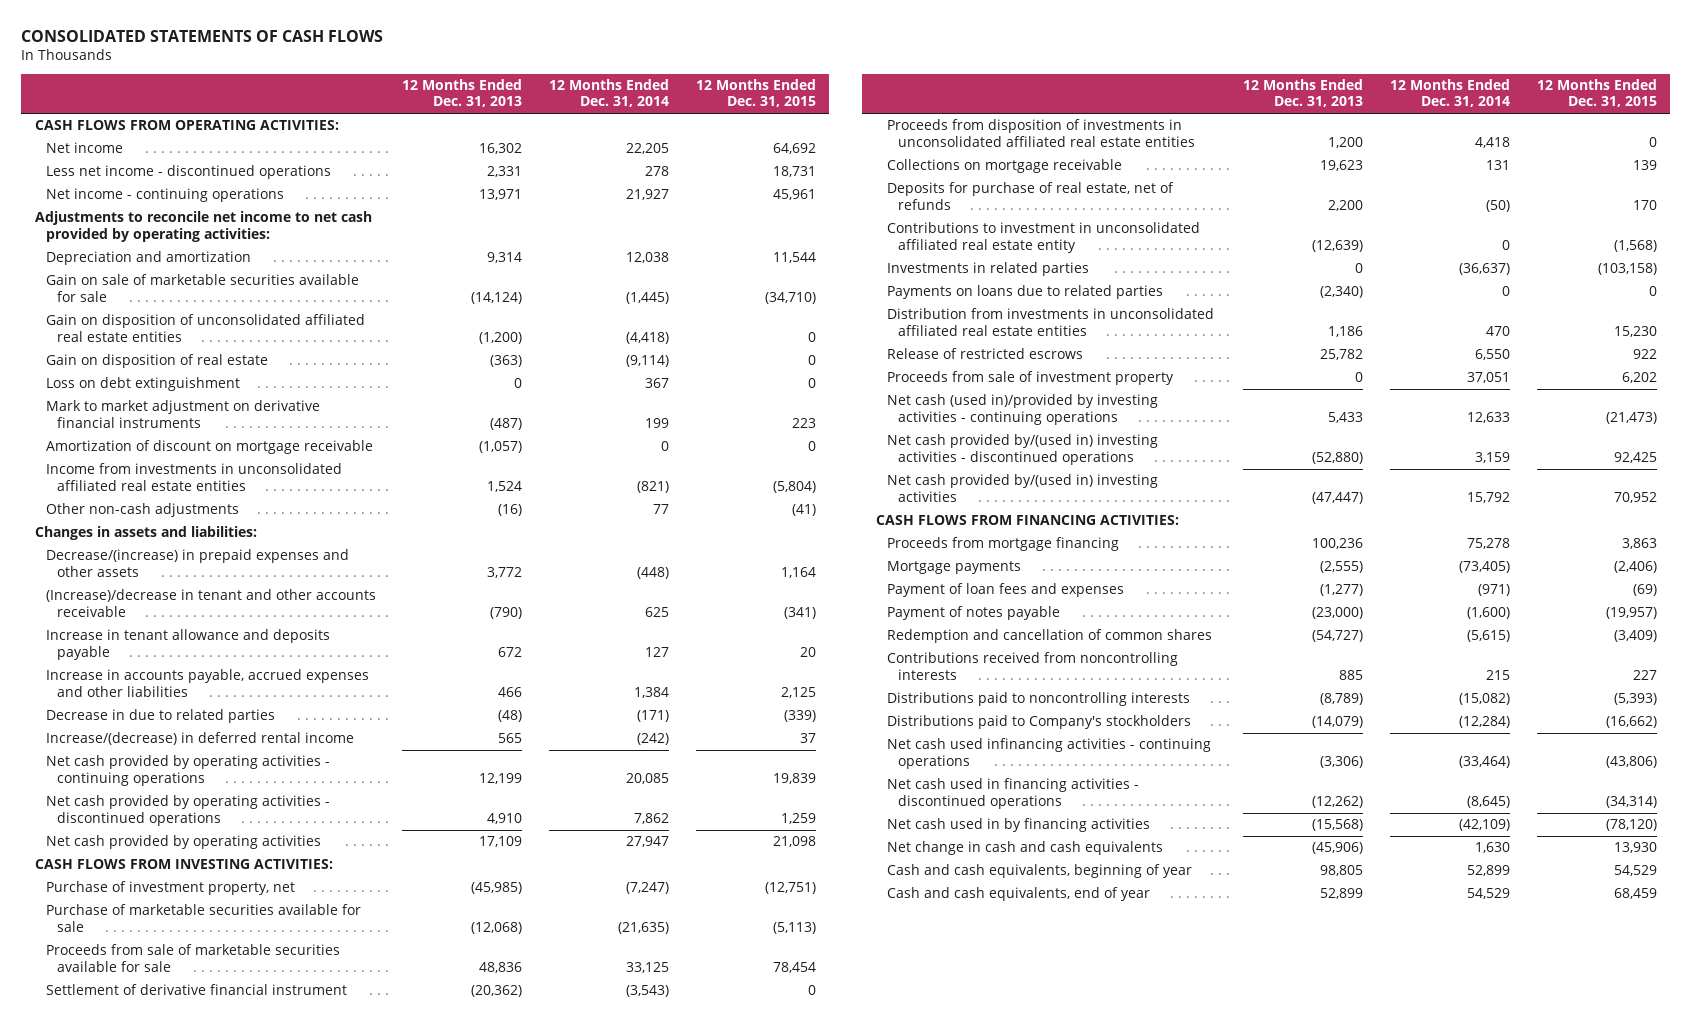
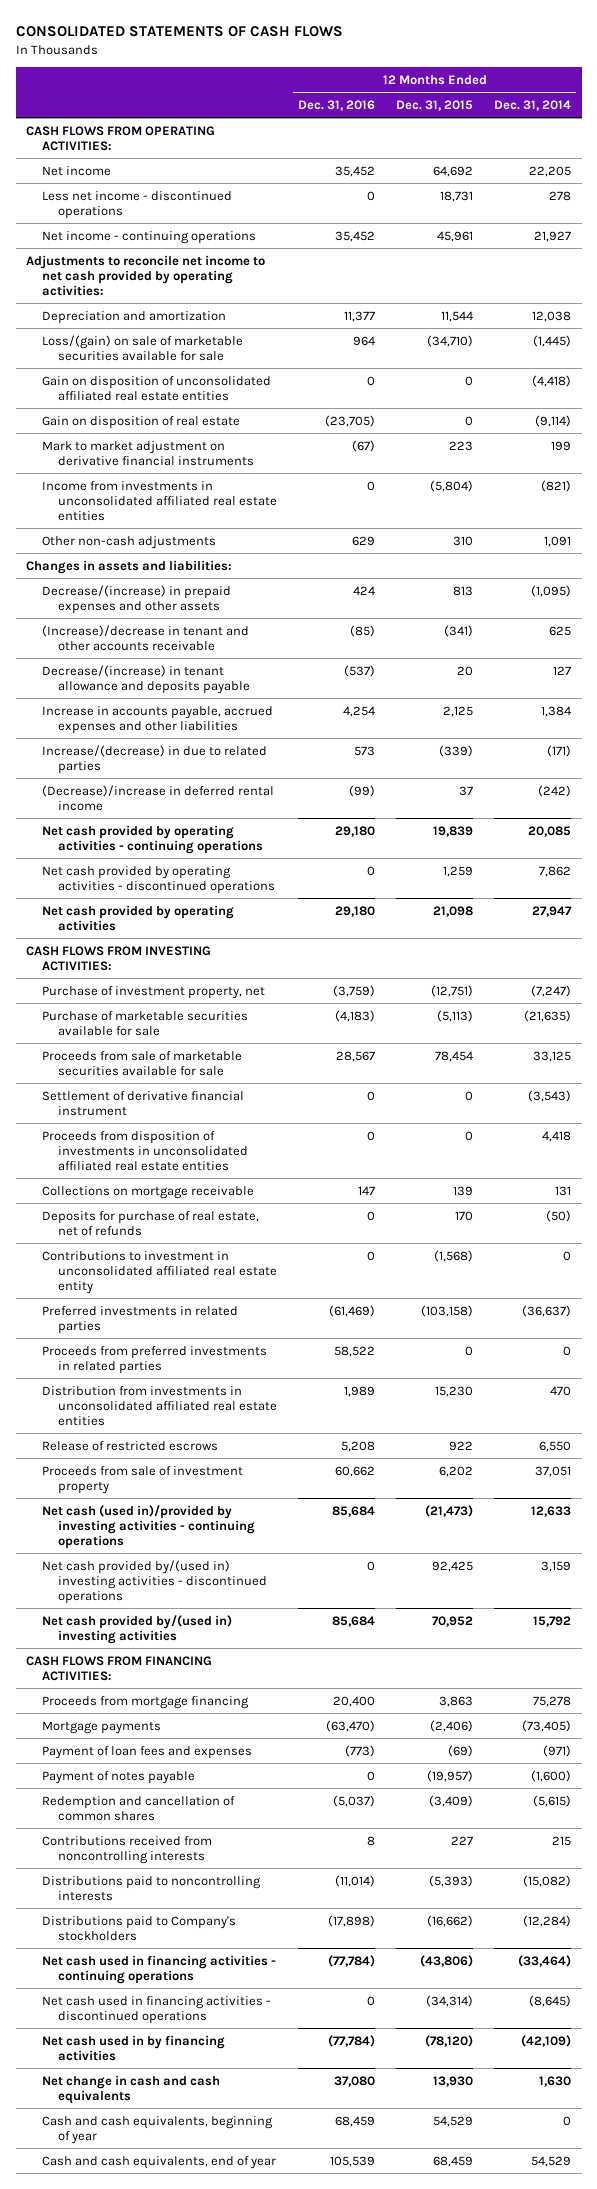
[402,78,523,108] 12 Months Ended Dec. 31, 2013 -> none
none -> [298,99,376,111] Dec. 31, 2016
[45,274,359,302] Gain on sale of marketable securities available for sale -> [42,334,244,361] Loss/(gain) on sale of marketable securities available for sale
[45,377,240,392] Loss on debt extinguishment -> none
[45,440,373,455] Amortization of discount on mortgage receivable -> none
[652,504,669,515] 77 -> [544,535,572,547] 1,091
[791,504,816,517] (41) -> [453,535,474,546] 310
[636,566,669,579] (448) -> [531,584,572,597] (1,095)
[780,566,816,578] 1,164 -> [453,585,474,596] 813
[45,629,330,660] Increase in tenant allowance and deposits payable -> [42,664,251,694] Decrease/(increase) in tenant allowance and deposits payable
[45,709,275,724] Decrease in due to related parties -> [42,744,268,774] Increase/(decrease) in due to related parties
[45,732,354,746] Increase/(decrease) in deferred rental income -> [42,784,275,811] (Decrease)/increase in deferred rental income
[886,285,1163,300] Payments on loans due to related parties -> none
[886,262,1089,277] Investments in related parties -> [42,1305,239,1334] Preferred investments in related parties
none -> [42,1345,268,1374] Proceeds from preferred investments in related parties
[886,738,1211,769] Net cash used infinancing activities - continuing operations -> [42,1954,277,1984] Net cash used in financing activities - continuing operations
[1466,865,1510,877] 52,899 -> [563,2115,572,2126] 0

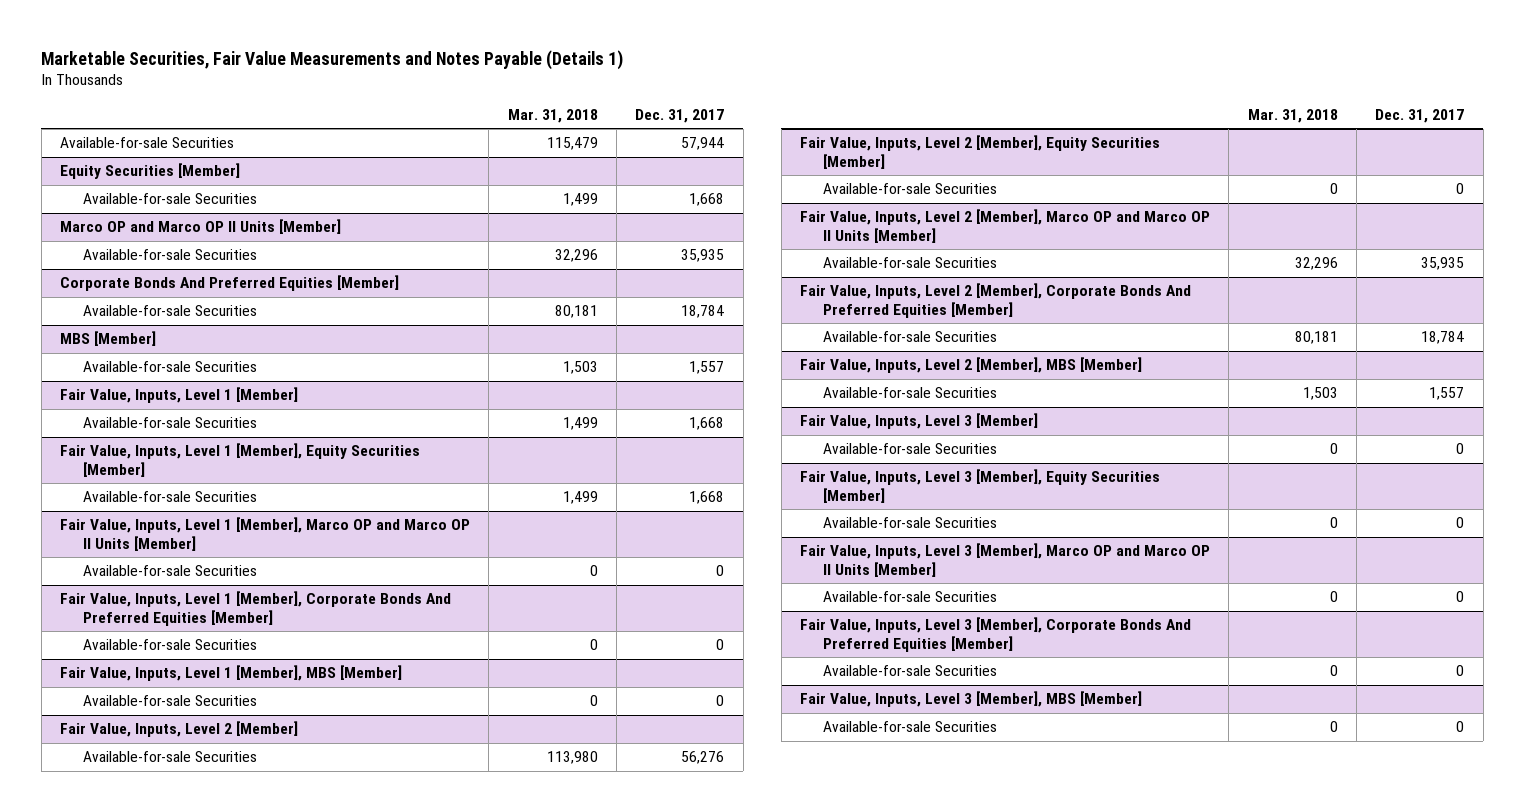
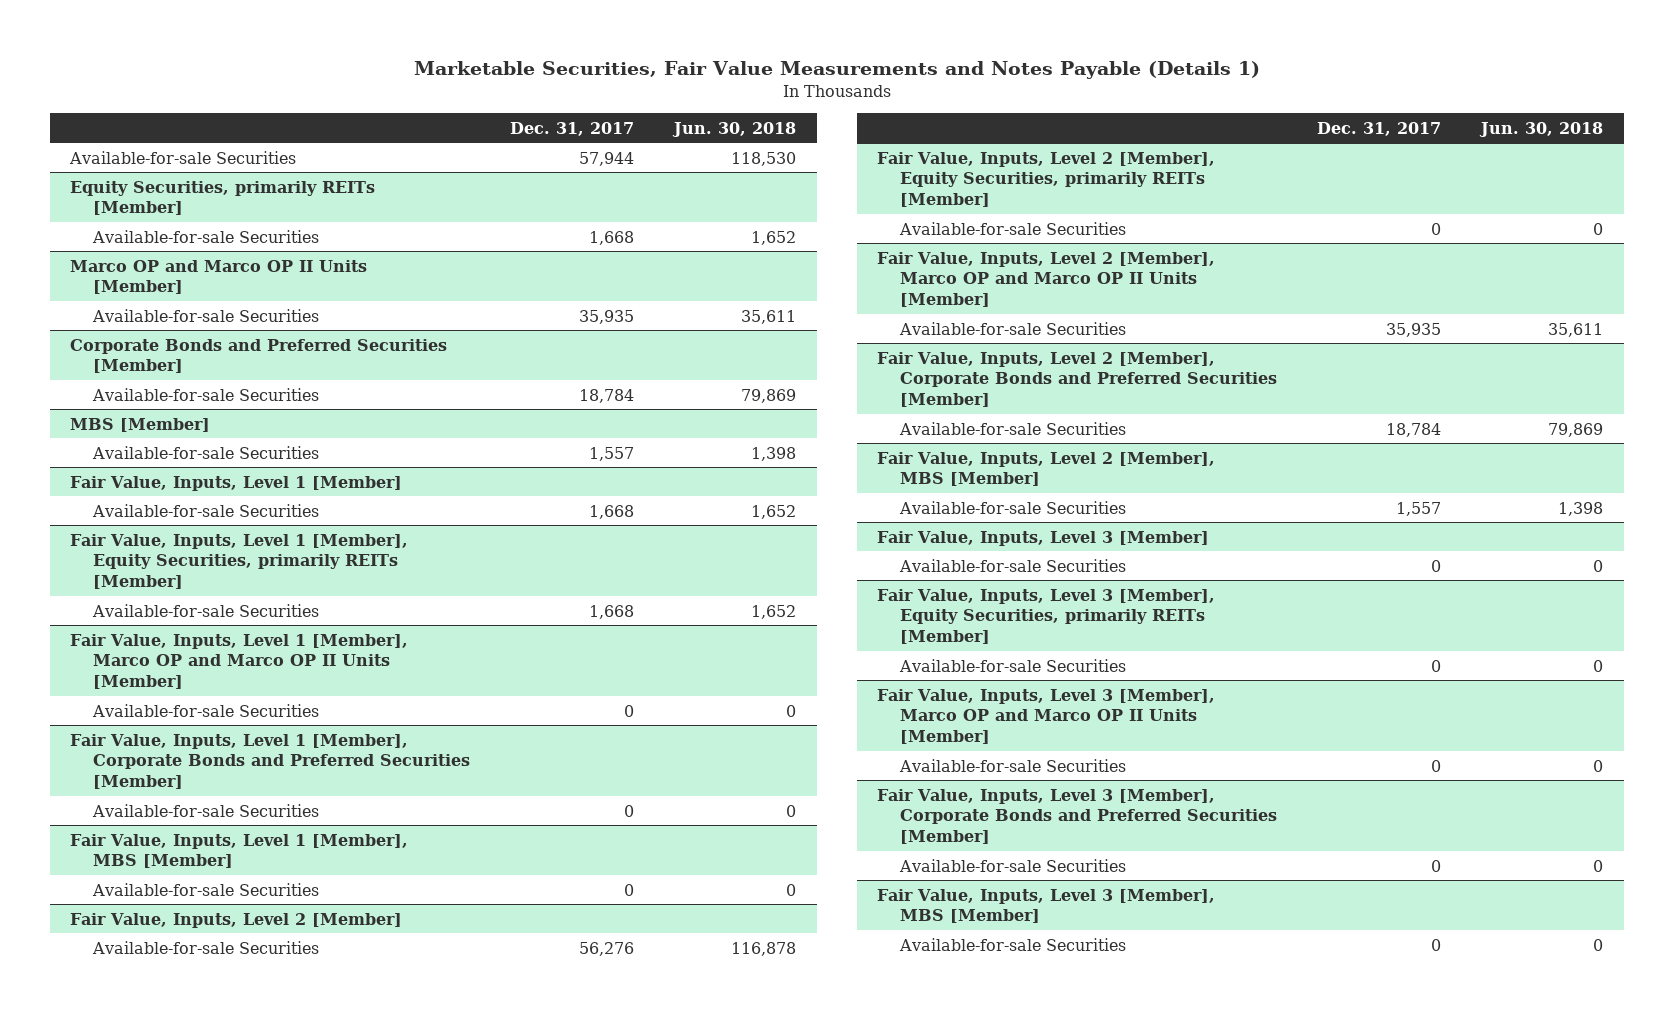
[507,109,598,124] Mar. 31, 2018 -> none
none -> [672,121,797,137] Jun. 30, 2018
[59,163,240,180] Equity Securities [Member] -> [70,180,376,216] Equity Securities, primarily REITs [Member]
[59,275,399,292] Corporate Bonds And Preferred Equities [Member] -> [70,338,448,374] Corporate Bonds and Preferred Securities [Member]
[59,443,420,477] Fair Value, Inputs, Level 1 [Member], Equity Securities [Member] -> [70,533,409,589] Fair Value, Inputs, Level 1 [Member], Equity Securities, primarily REITs [Member]
[59,591,451,626] Fair Value, Inputs, Level 1 [Member], Corporate Bonds And Preferred Equities [Member] -> [70,733,470,789] Fair Value, Inputs, Level 1 [Member], Corporate Bonds and Preferred Securities [Member]
[800,135,1161,169] Fair Value, Inputs, Level 2 [Member], Equity Securities [Member] -> [877,151,1216,207] Fair Value, Inputs, Level 2 [Member], Equity Securities, primarily REITs [Member]
[800,283,1192,318] Fair Value, Inputs, Level 2 [Member], Corporate Bonds And Preferred Equities [Member] -> [877,351,1277,407] Fair Value, Inputs, Level 2 [Member], Corporate Bonds and Preferred Securities [Member]
[800,469,1161,503] Fair Value, Inputs, Level 3 [Member], Equity Securities [Member] -> [877,588,1216,644] Fair Value, Inputs, Level 3 [Member], Equity Securities, primarily REITs [Member]
[800,617,1192,652] Fair Value, Inputs, Level 3 [Member], Corporate Bonds And Preferred Equities [Member] -> [877,788,1277,844] Fair Value, Inputs, Level 3 [Member], Corporate Bonds and Preferred Securities [Member]

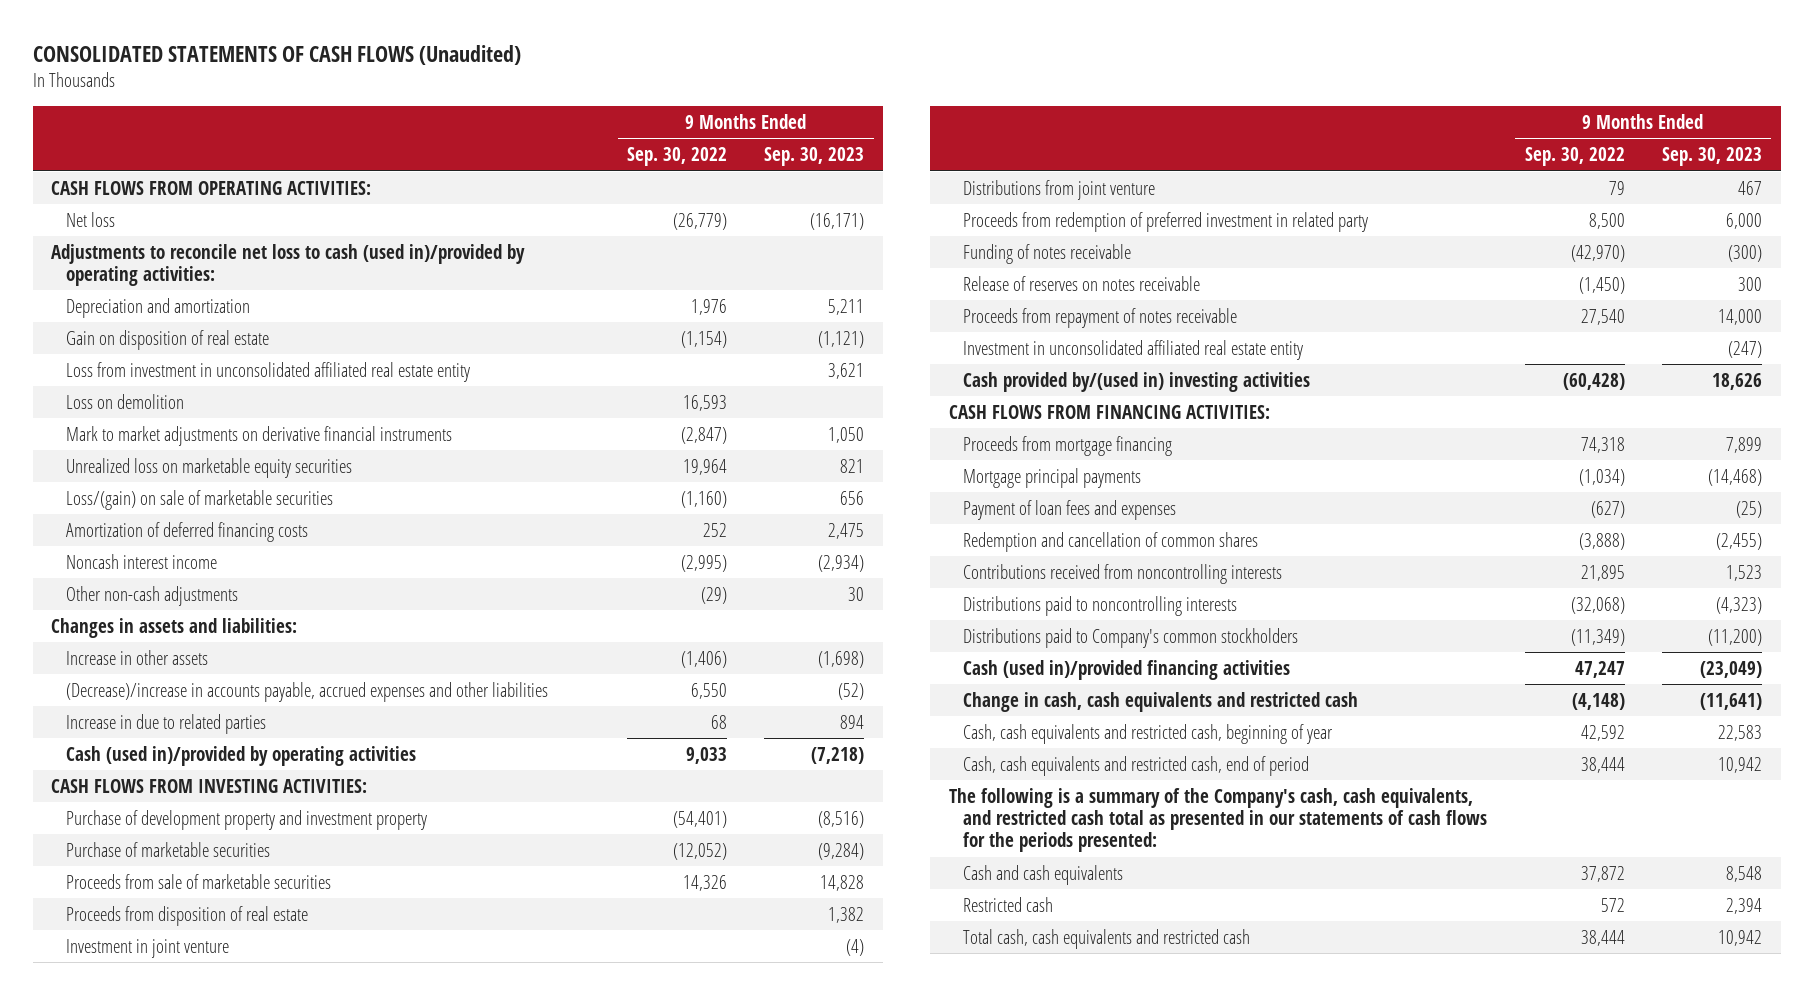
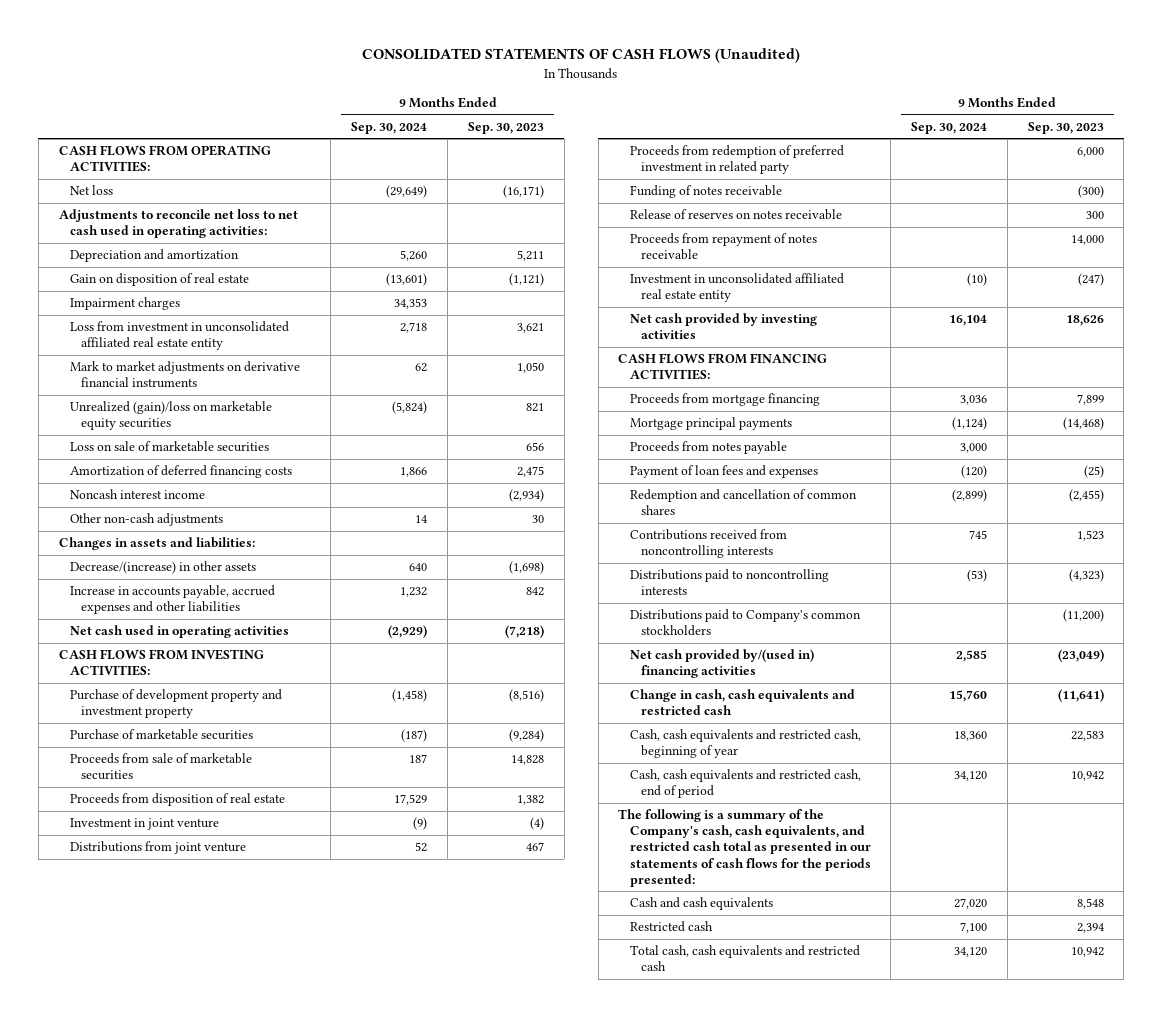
[626,147,727,167] Sep. 30, 2022 -> none
none -> [351,122,428,135] Sep. 30, 2024
[51,243,526,287] Adjustments to reconcile net loss to cash (used in)/provided by operating activities: -> [58,209,298,239] Adjustments to reconcile net loss to net cash used in operating activities:
none -> [69,297,180,311] Impairment charges
[65,393,184,409] Loss on demolition -> none
[65,457,352,478] Unrealized loss on marketable equity securities -> [69,401,272,431] Unrealized (gain)/loss on marketable equity securities
[65,489,333,510] Loss/(gain) on sale of marketable securities -> [69,441,269,453] Loss on sale of marketable securities
[65,713,266,734] Increase in due to related parties -> none
[65,649,208,665] Increase in other assets -> [69,561,256,575] Decrease/(increase) in other assets
[65,681,548,702] (Decrease)/increase in accounts payable, accrued expenses and other liabilities -> [69,585,275,615] Increase in accounts payable, accrued expenses and other liabilities
[838,682,865,700] (52) -> [525,587,544,597] 842
[65,745,416,766] Cash (used in)/provided by operating activities -> [69,625,289,639] Net cash used in operating activities
[963,371,1311,392] Cash provided by/(used in) investing activities -> [629,313,817,340] Net cash provided by investing activities
none -> [629,441,787,455] Proceeds from notes payable
[963,659,1291,680] Cash (used in)/provided financing activities -> [629,649,814,679] Net cash provided by/(used in) financing activities

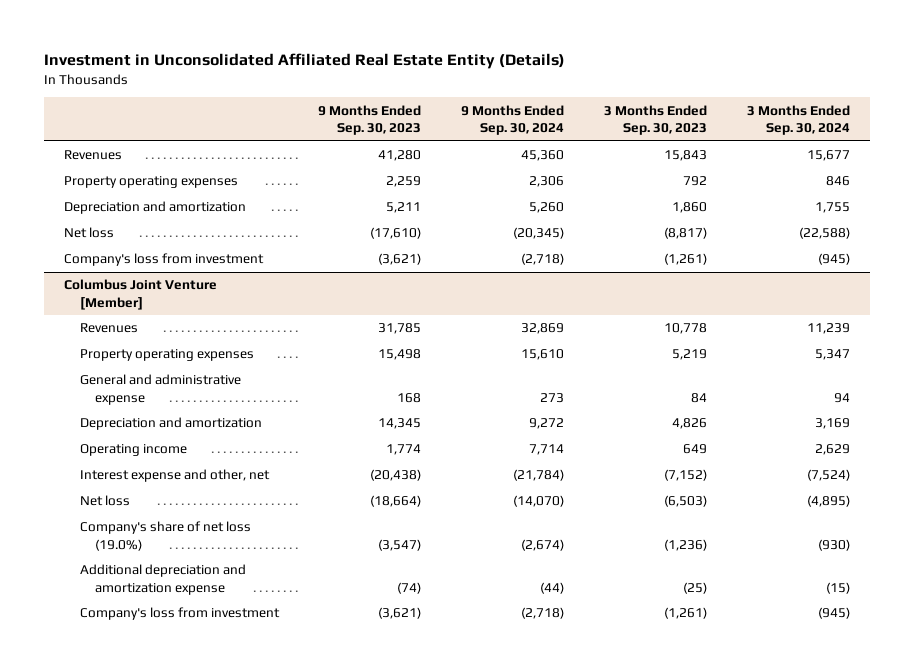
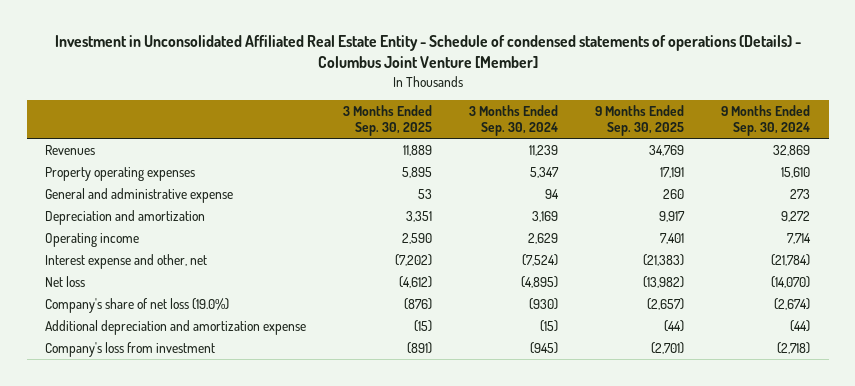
[43,53,565,70] Investment in Unconsolidated Affiliated Real Estate Entity (Details) -> [54,35,801,69] Investment in Unconsolidated Affiliated Real Estate Entity - Schedule of condensed statements of operations (Details) - Columbus Joint Venture [Member]
[318,104,422,136] 9 Months Ended Sep. 30, 2023 -> none
[604,104,708,136] 3 Months Ended Sep. 30, 2023 -> none
none -> [343,104,433,137] 3 Months Ended Sep. 30, 2025
none -> [595,104,685,137] 9 Months Ended Sep. 30, 2025
[63,150,122,161] Revenues -> none
[63,176,238,189] Property operating expenses -> none
[63,201,246,215] Depreciation and amortization -> none
[63,227,114,239] Net loss -> none
[63,253,264,267] Company's loss from investment -> none
[63,279,217,311] Columbus Joint Venture [Member] -> none

